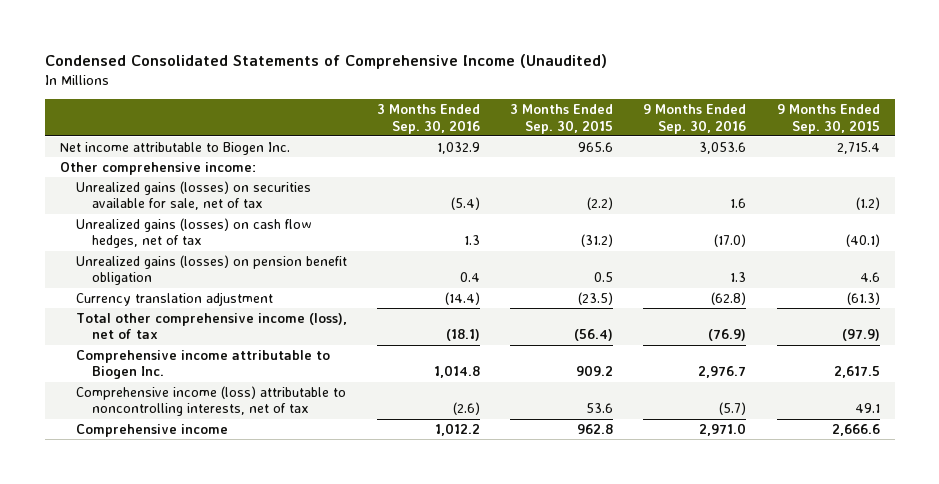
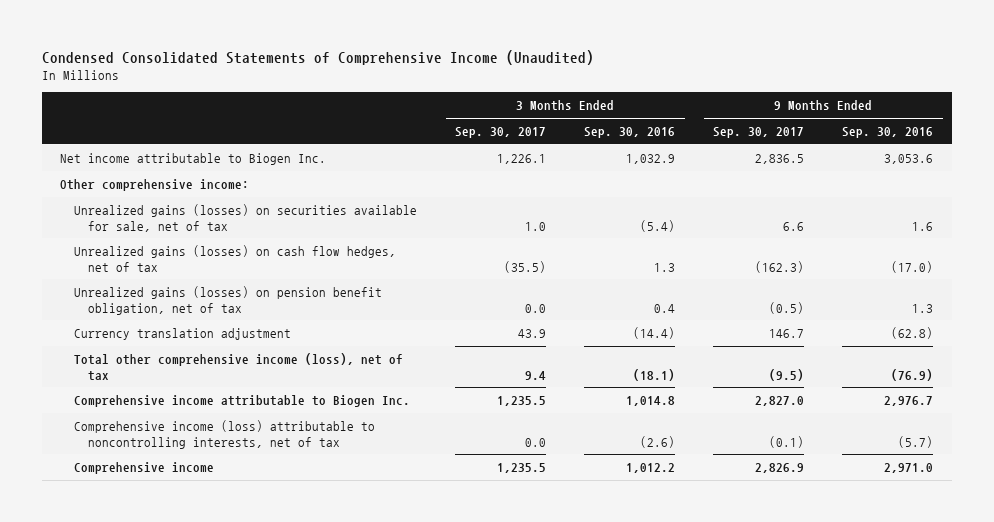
[510,104,614,134] 3 Months Ended Sep. 30, 2015 -> none
[776,104,880,134] 9 Months Ended Sep. 30, 2015 -> none
none -> [455,127,547,139] Sep. 30, 2017
none -> [713,127,805,139] Sep. 30, 2017
[75,254,347,286] Unrealized gains (losses) on pension benefit obligation -> [74,285,383,315] Unrealized gains (losses) on pension benefit obligation, net of tax

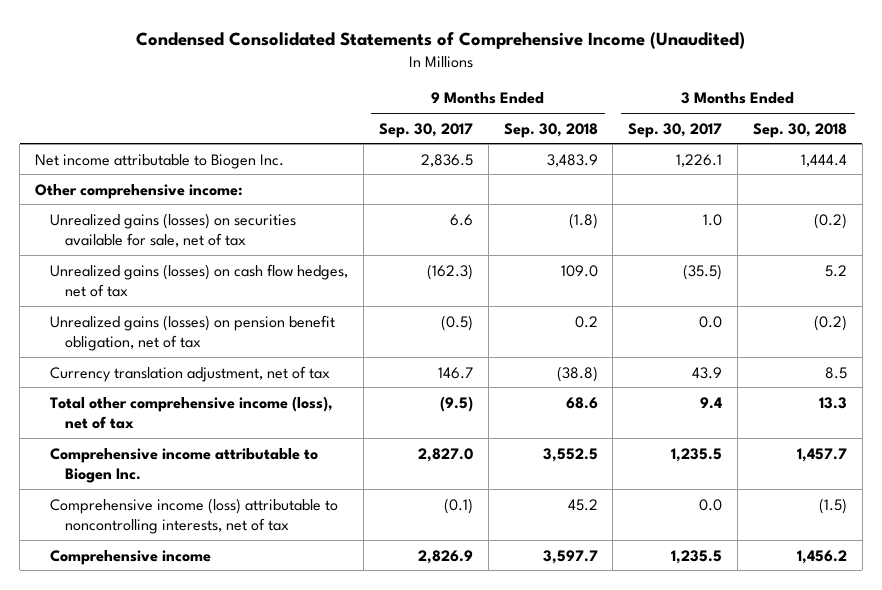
[584,127,676,139] Sep. 30, 2016 -> none
[842,127,934,139] Sep. 30, 2016 -> none
none -> [503,122,598,138] Sep. 30, 2018
none -> [752,122,847,138] Sep. 30, 2018
[74,327,292,340] Currency translation adjustment -> [50,365,331,382] Currency translation adjustment, net of tax

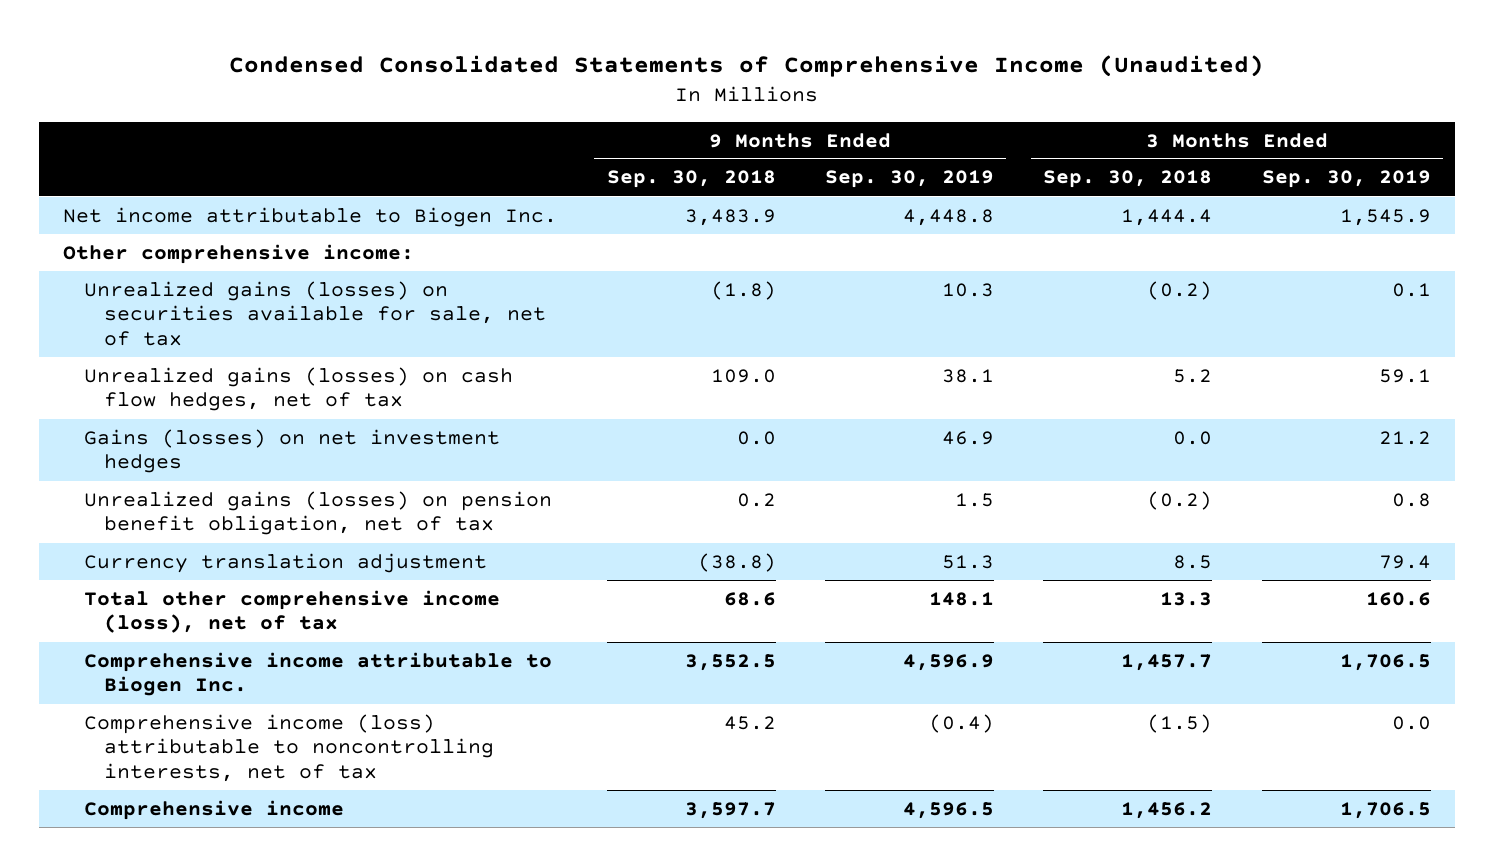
[378,122,473,138] Sep. 30, 2017 -> none
[628,122,723,138] Sep. 30, 2017 -> none
none -> [825,170,995,189] Sep. 30, 2019
none -> [1261,170,1431,189] Sep. 30, 2019
none -> [83,428,500,474] Gains (losses) on net investment hedges
[50,365,331,382] Currency translation adjustment, net of tax -> [83,552,487,573] Currency translation adjustment

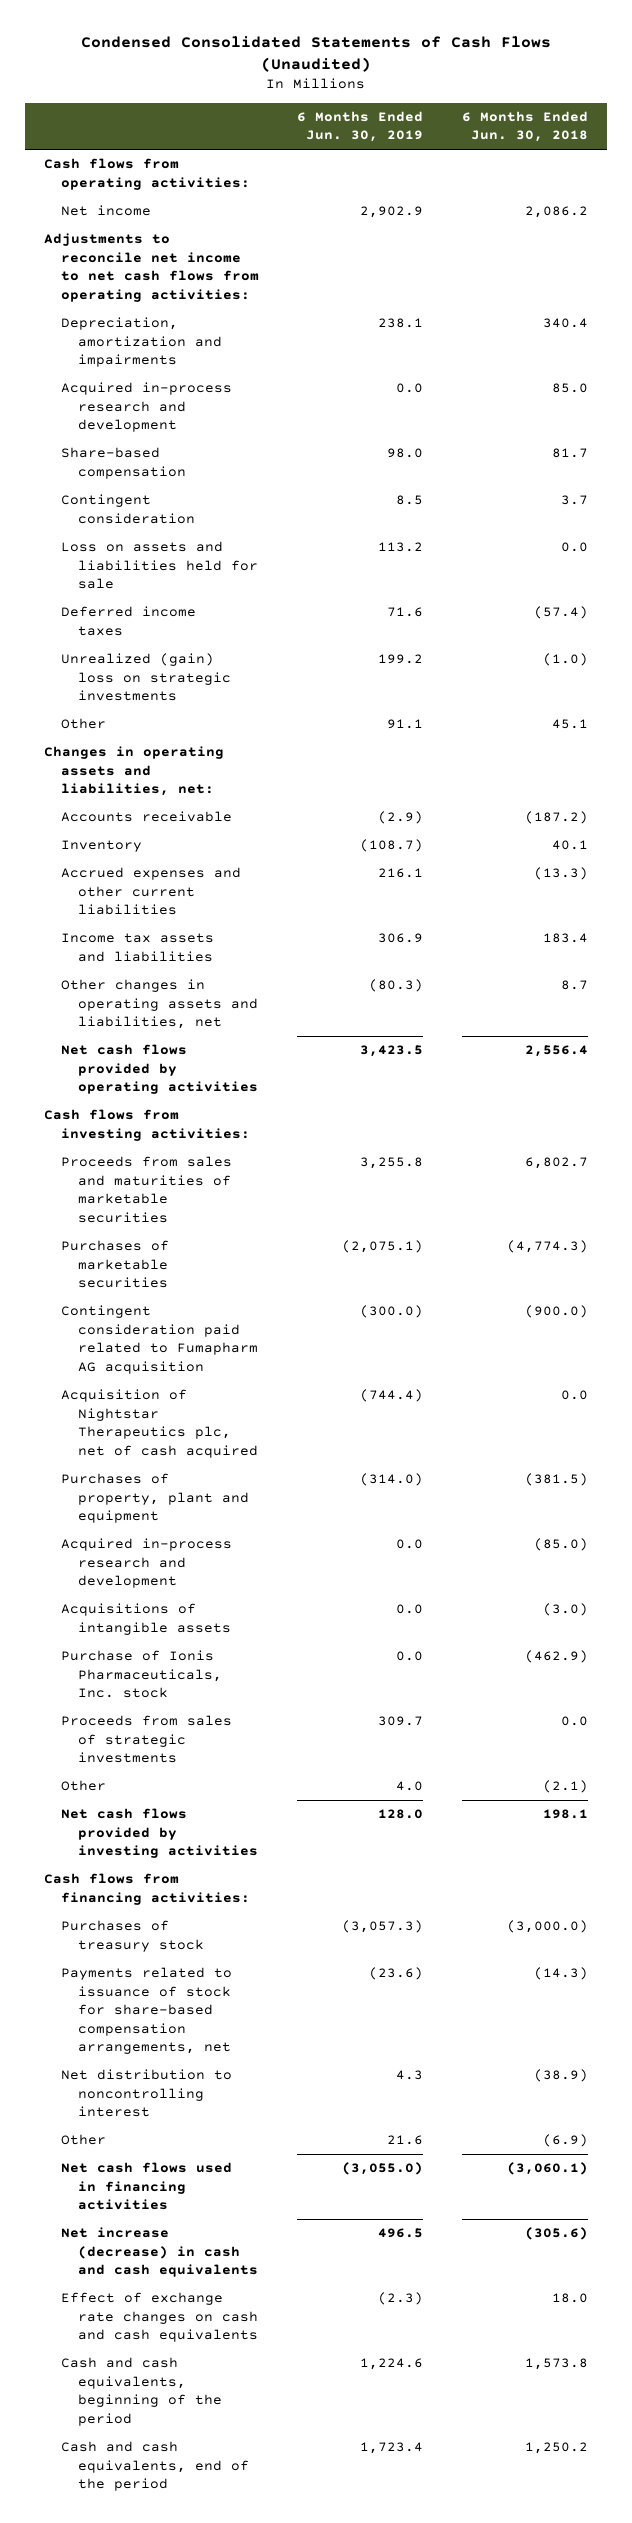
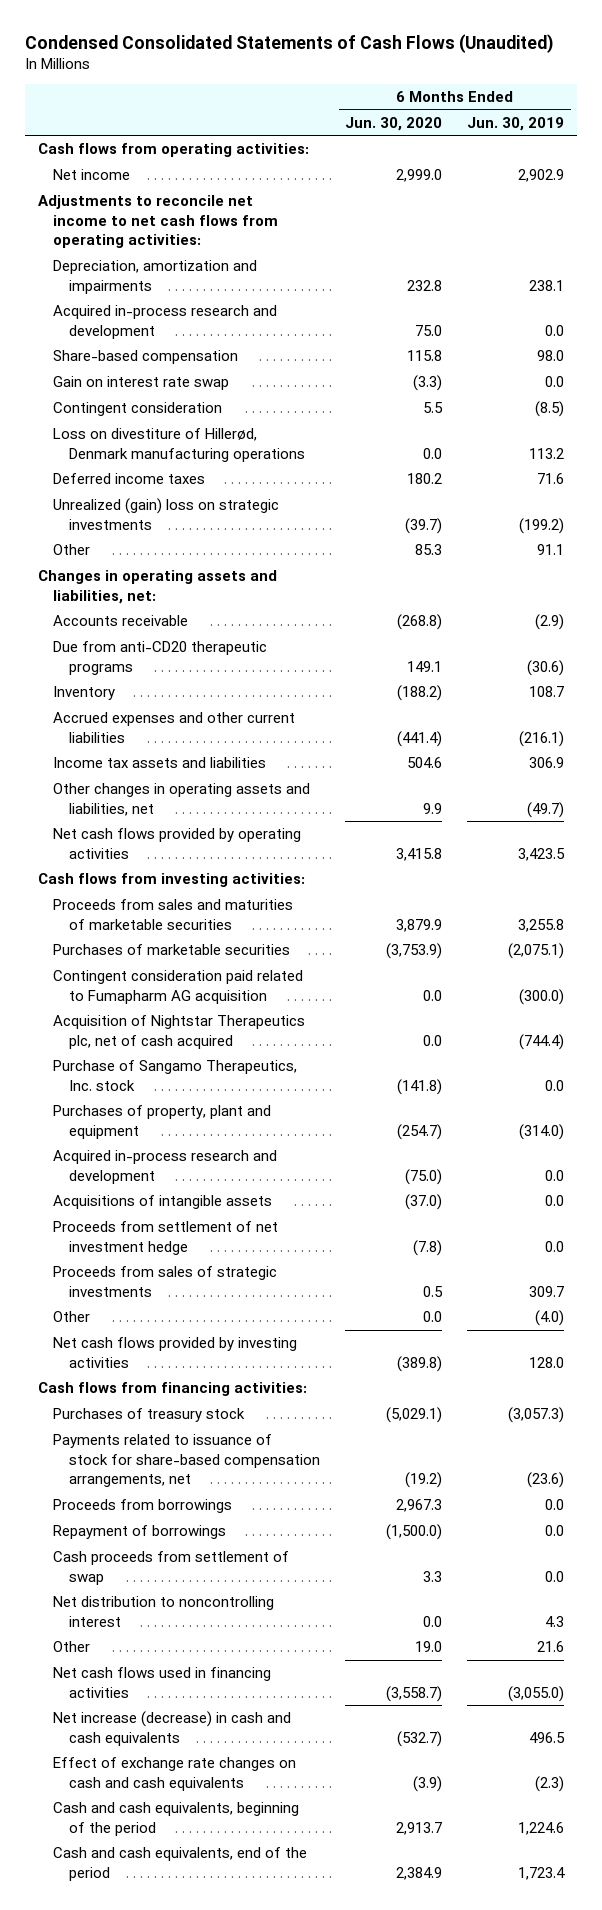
[461,110,588,143] 6 Months Ended Jun. 30, 2018 -> none
none -> [344,117,442,132] Jun. 30, 2020
none -> [53,376,230,391] Gain on interest rate swap
[396,495,424,506] 8.5 -> [535,401,565,418] (8.5)
[60,541,258,590] Loss on assets and liabilities held for sale -> [53,428,305,462] Loss on divestiture of Hillerød, Denmark manufacturing operations
[378,654,424,665] 199.2 -> [519,517,565,534] (199.2)
none -> [53,641,268,675] Due from anti-CD20 therapeutic programs
[360,839,424,853] (108.7) -> [529,686,565,698] 108.7
[378,868,424,879] 216.1 -> [519,730,565,747] (216.1)
[369,979,424,993] (80.3) -> [527,801,565,818] (49.7)
none -> [53,1060,298,1091] Purchase of Sangamo Therapeutics, Inc. stock
[60,1650,222,1699] Purchase of Ionis Pharmaceuticals, Inc. stock -> none
none -> [53,1221,279,1255] Proceeds from settlement of net investment hedge
[396,1781,424,1792] 4.0 -> [535,1310,565,1327] (4.0)
none -> [53,1499,233,1514] Proceeds from borrowings
none -> [53,1525,227,1540] Repayment of borrowings
none -> [53,1551,290,1585] Cash proceeds from settlement of swap

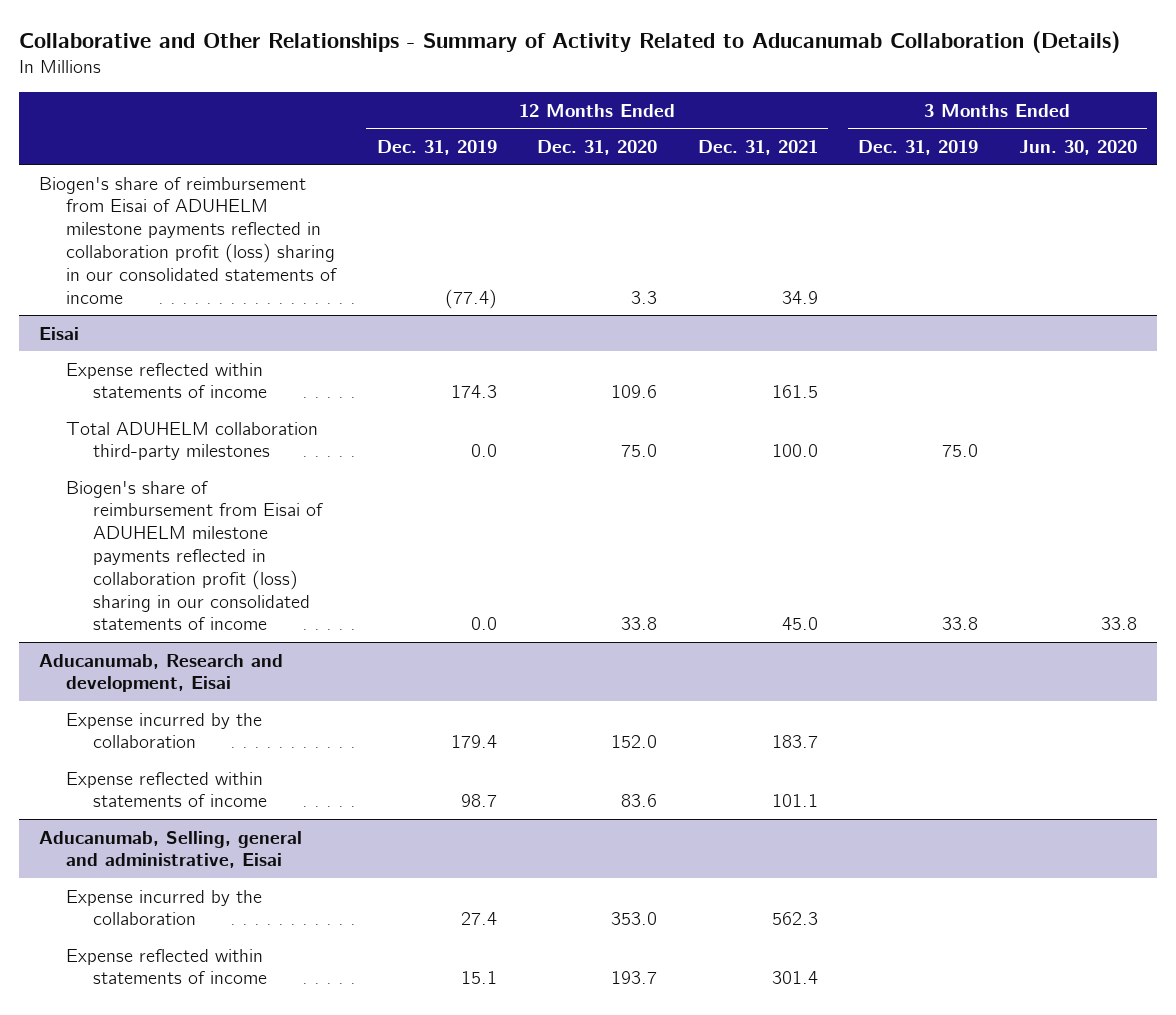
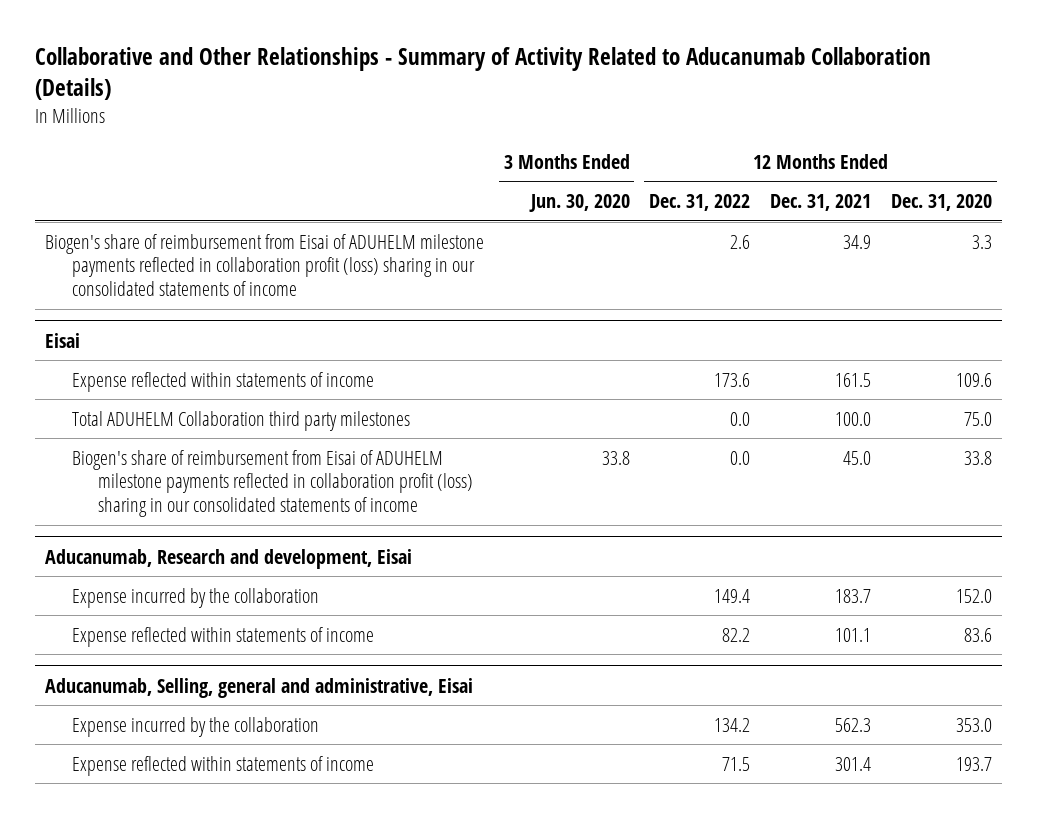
[376,139,497,155] Dec. 31, 2019 -> none
[858,139,979,155] Dec. 31, 2019 -> none
none -> [649,194,751,212] Dec. 31, 2022
[66,421,319,461] Total ADUHELM collaboration third-party milestones -> [71,410,410,431] Total ADUHELM Collaboration third party milestones

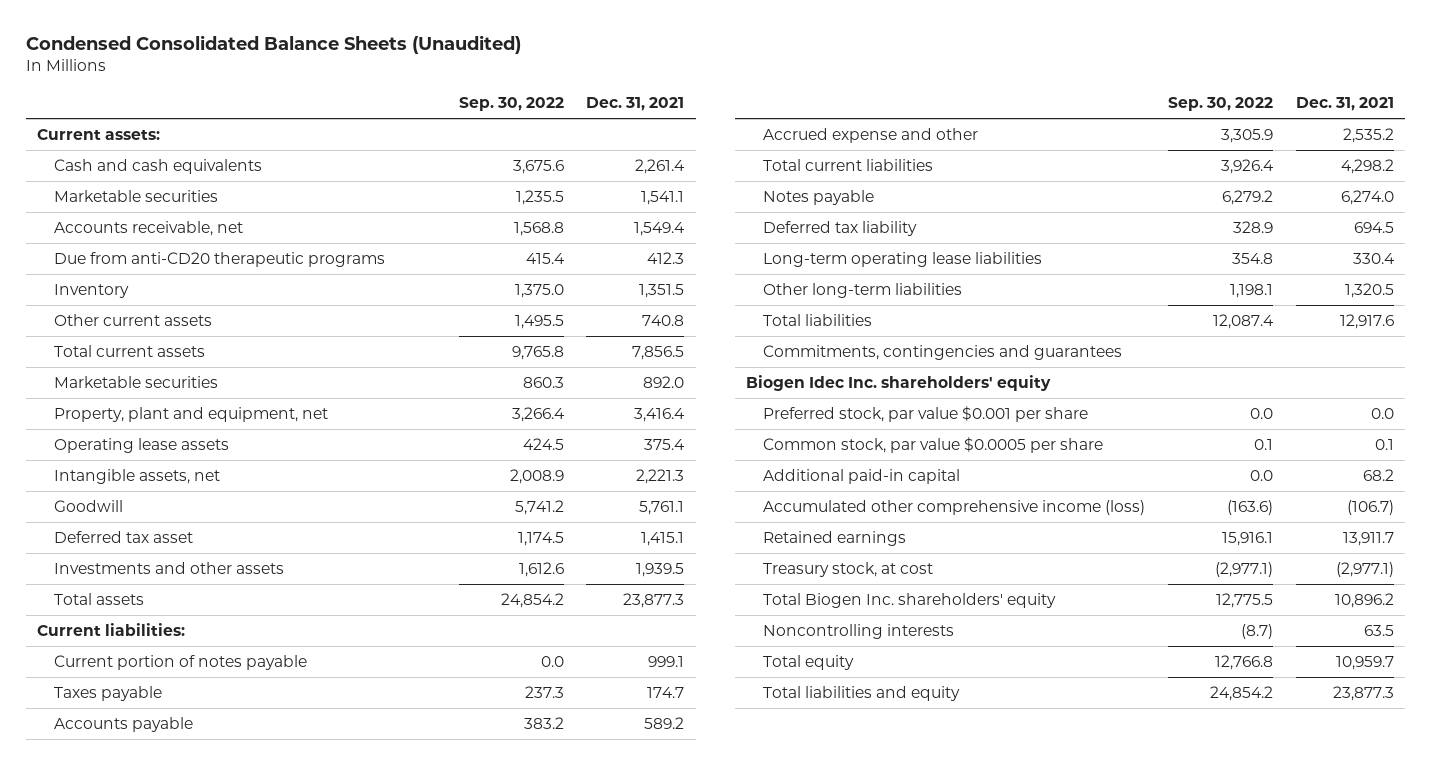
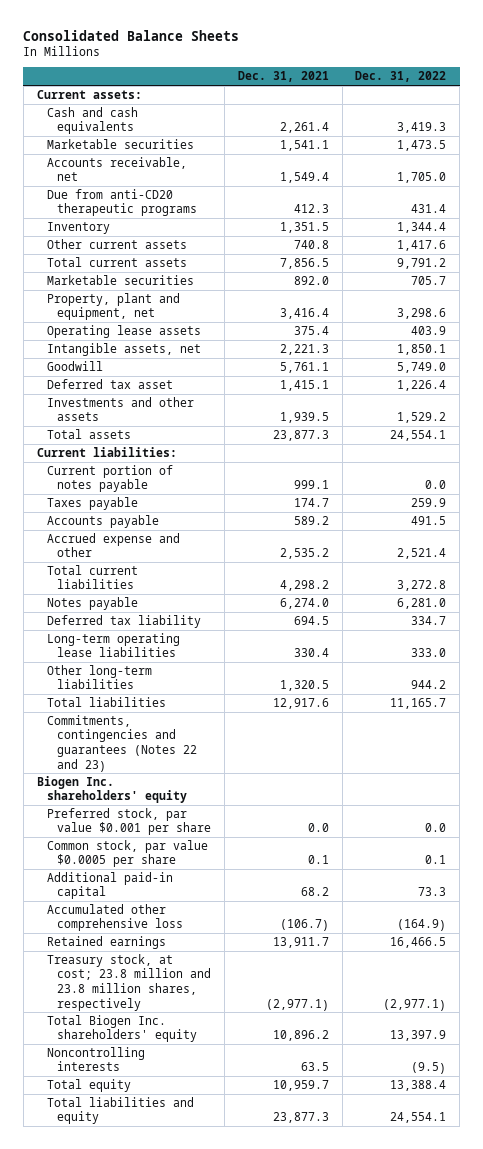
[25,34,521,54] Condensed Consolidated Balance Sheets (Unaudited) -> [23,29,240,41] Consolidated Balance Sheets
[458,96,564,111] Sep. 30, 2022 -> none
none -> [355,71,447,83] Dec. 31, 2022
[763,345,1123,361] Commitments, contingencies and guarantees -> [46,714,197,772] Commitments, contingencies and guarantees (Notes 22 and 23)
[746,375,1052,392] Biogen Idec Inc. shareholders' equity -> [36,775,187,804] Biogen Inc. shareholders' equity
[763,500,1146,516] Accumulated other comprehensive income (loss) -> [46,903,183,932] Accumulated other comprehensive loss
[763,562,934,578] Treasury stock, at cost -> [46,953,211,1011] Treasury stock, at cost; 23.8 million and 23.8 million shares, respectively

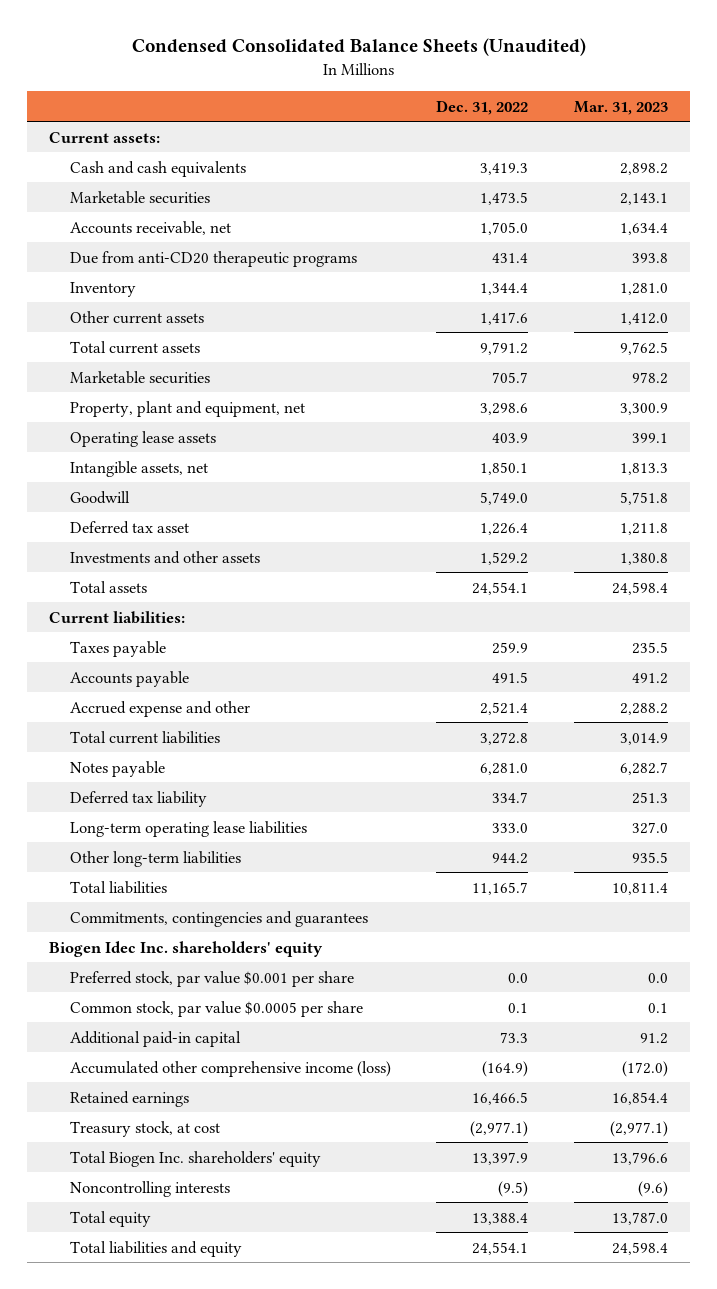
[23,29,240,41] Consolidated Balance Sheets -> [131,38,586,57] Condensed Consolidated Balance Sheets (Unaudited)
[237,71,329,83] Dec. 31, 2021 -> none
none -> [573,100,668,115] Mar. 31, 2023
[46,464,173,493] Current portion of notes payable -> none
[46,714,197,772] Commitments, contingencies and guarantees (Notes 22 and 23) -> [69,910,368,927] Commitments, contingencies and guarantees
[36,775,187,804] Biogen Inc. shareholders' equity -> [49,940,324,957] Biogen Idec Inc. shareholders' equity
[46,903,183,932] Accumulated other comprehensive loss -> [69,1060,391,1077] Accumulated other comprehensive income (loss)
[46,953,211,1011] Treasury stock, at cost; 23.8 million and 23.8 million shares, respectively -> [69,1120,220,1137] Treasury stock, at cost

